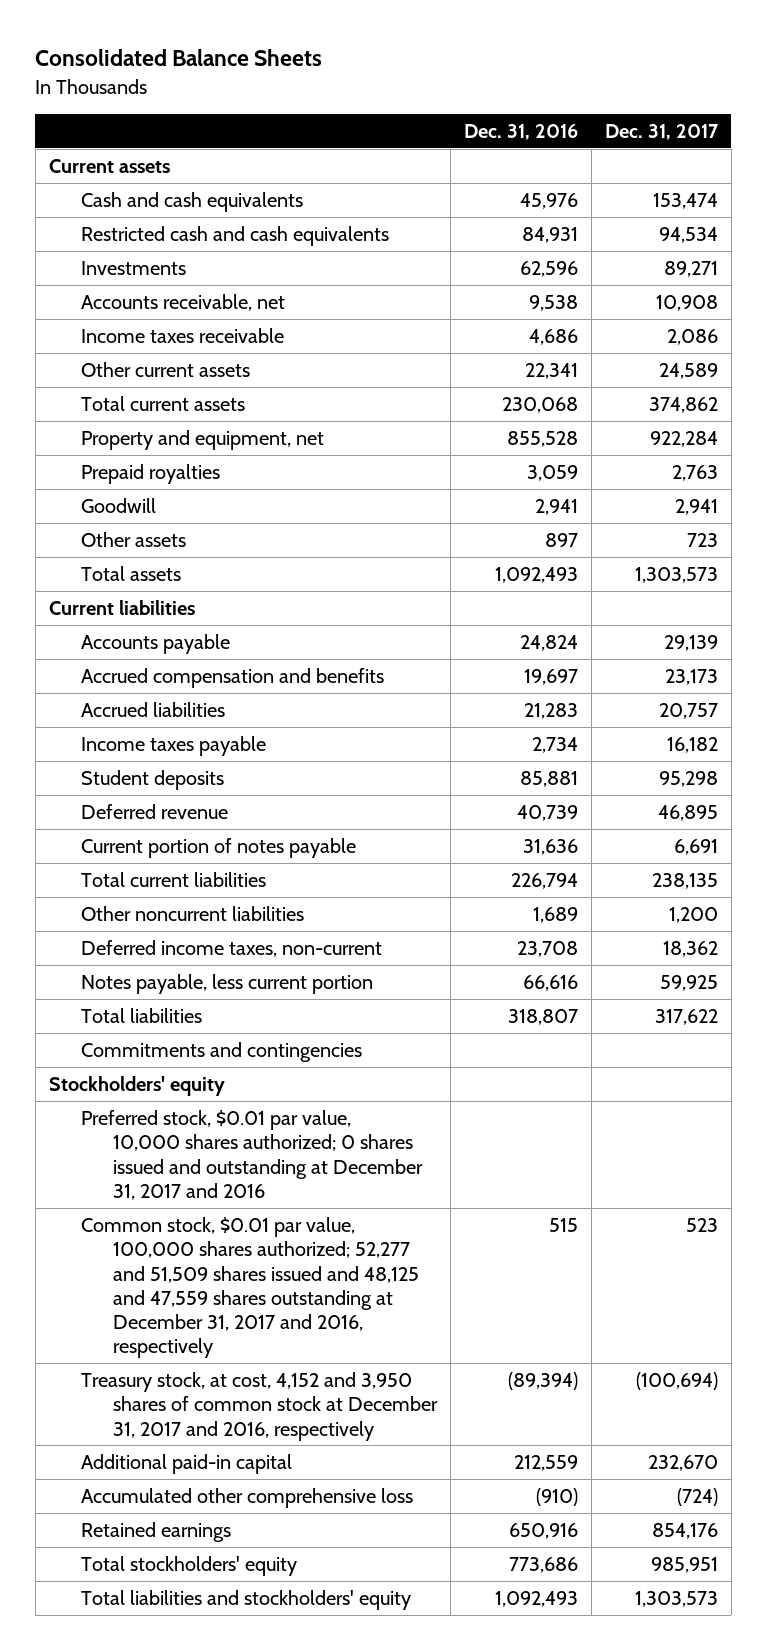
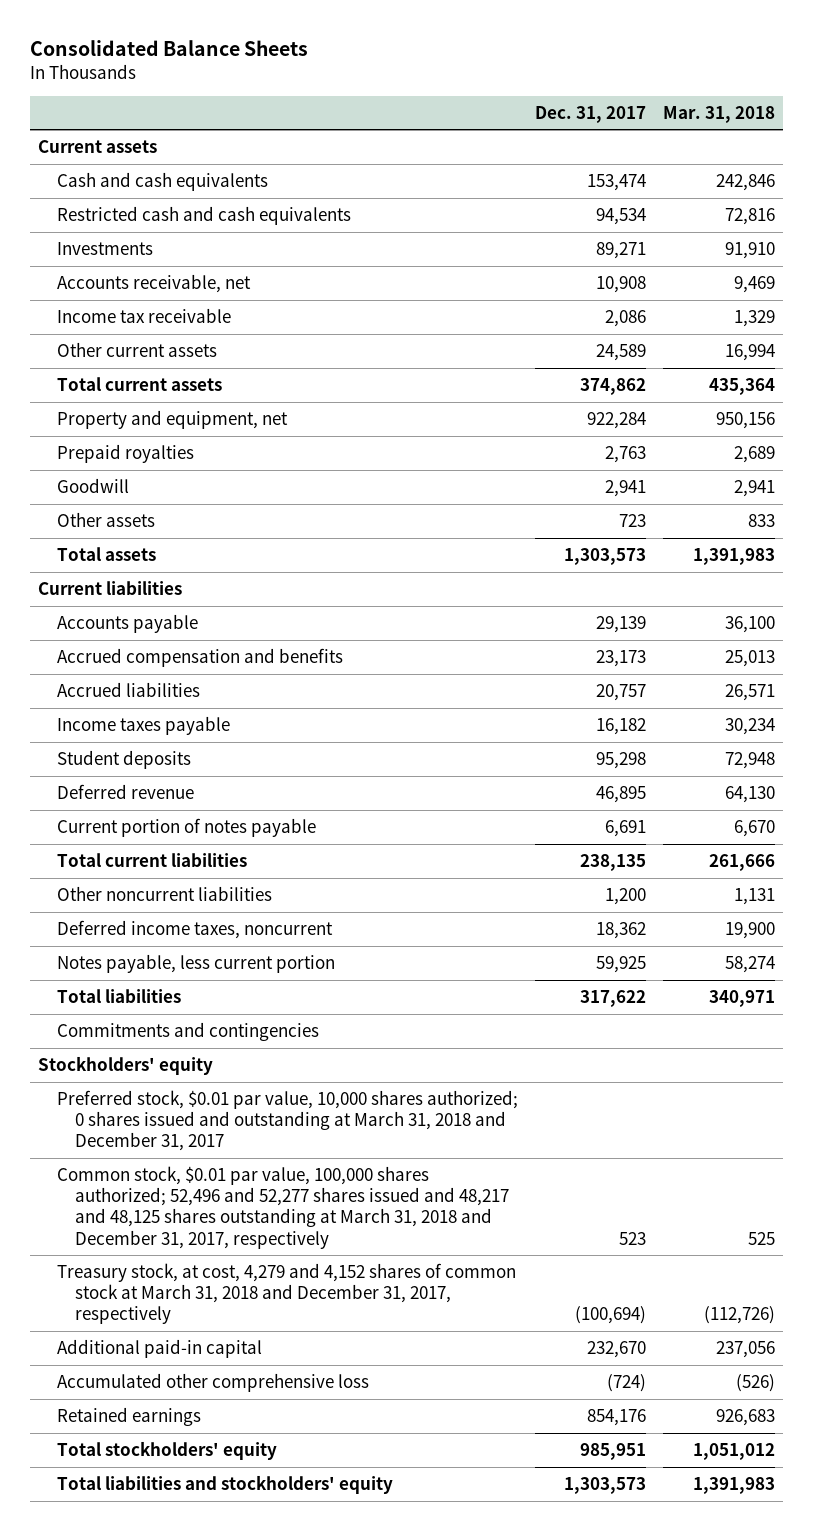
[463,123,578,140] Dec. 31, 2016 -> none
none -> [662,105,775,123] Mar. 31, 2018
[80,327,284,343] Income taxes receivable -> [56,307,231,323] Income tax receivable
[80,939,382,957] Deferred income taxes, non-current -> [56,919,333,939] Deferred income taxes, noncurrent
[80,1109,423,1200] Preferred stock, $0.01 par value, 10,000 shares authorized; 0 shares issued and outstanding at December 31, 2017 and 2016 -> [56,1089,518,1152] Preferred stock, $0.01 par value, 10,000 shares authorized; 0 shares issued and outstanding at March 31, 2018 and December 31, 2017
[80,1216,419,1359] Common stock, $0.01 par value, 100,000 shares authorized; 52,277 and 51,509 shares issued and 48,125 and 47,559 shares outstanding at December 31, 2017 and 2016, respectively -> [56,1165,509,1249] Common stock, $0.01 par value, 100,000 shares authorized; 52,496 and 52,277 shares issued and 48,217 and 48,125 shares outstanding at March 31, 2018 and December 31, 2017, respectively
[80,1371,438,1441] Treasury stock, at cost, 4,152 and 3,950 shares of common stock at December 31, 2017 and 2016, respectively -> [56,1262,516,1325] Treasury stock, at cost, 4,279 and 4,152 shares of common stock at March 31, 2018 and December 31, 2017, respectively

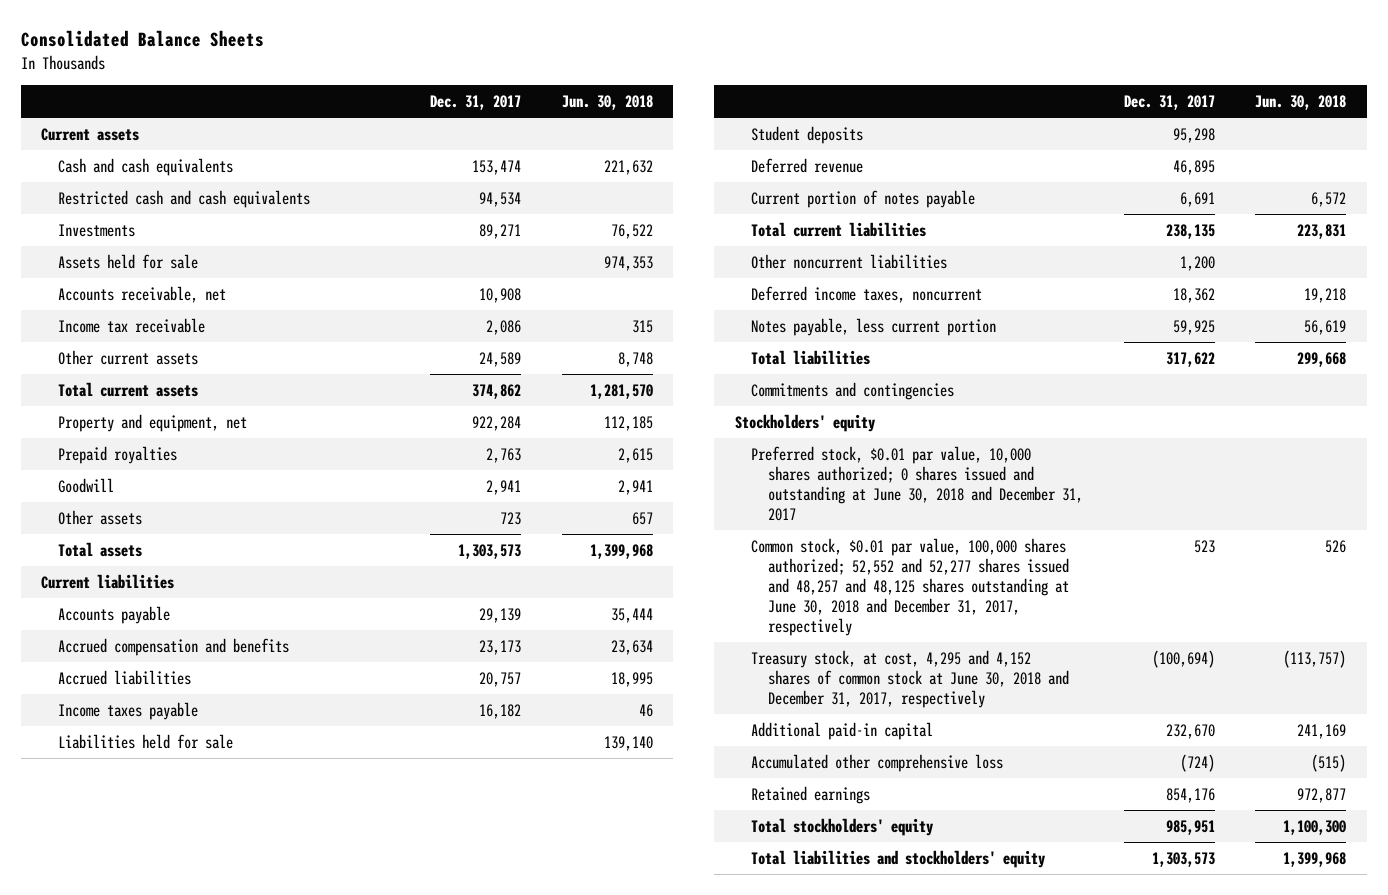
[662,105,775,123] Mar. 31, 2018 -> none
none -> [561,94,653,110] Jun. 30, 2018
none -> [57,253,198,269] Assets held for sale
none -> [57,733,233,749] Liabilities held for sale
[56,1089,518,1152] Preferred stock, $0.01 par value, 10,000 shares authorized; 0 shares issued and outstanding at March 31, 2018 and December 31, 2017 -> [751,445,1084,521] Preferred stock, $0.01 par value, 10,000 shares authorized; 0 shares issued and outstanding at June 30, 2018 and December 31, 2017
[56,1165,509,1249] Common stock, $0.01 par value, 100,000 shares authorized; 52,496 and 52,277 shares issued and 48,217 and 48,125 shares outstanding at March 31, 2018 and December 31, 2017, respectively -> [751,537,1070,636] Common stock, $0.01 par value, 100,000 shares authorized; 52,552 and 52,277 shares issued and 48,257 and 48,125 shares outstanding at June 30, 2018 and December 31, 2017, respectively
[56,1262,516,1325] Treasury stock, at cost, 4,279 and 4,152 shares of common stock at March 31, 2018 and December 31, 2017, respectively -> [751,649,1070,708] Treasury stock, at cost, 4,295 and 4,152 shares of common stock at June 30, 2018 and December 31, 2017, respectively

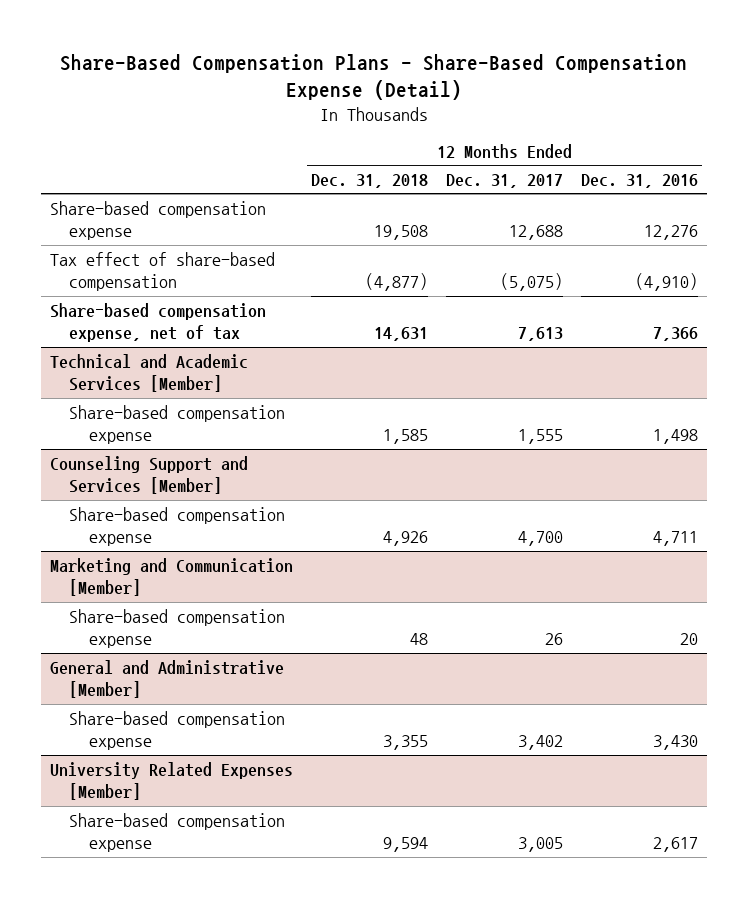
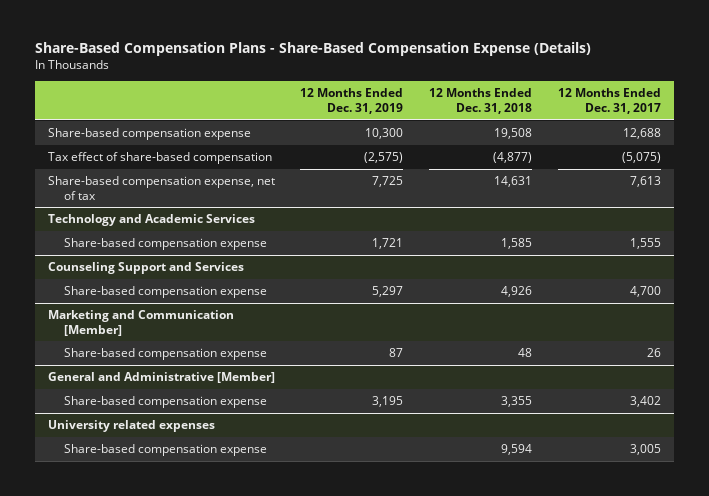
[60,53,688,101] Share-Based Compensation Plans - Share-Based Compensation Expense (Detail) -> [34,42,591,57] Share-Based Compensation Plans - Share-Based Compensation Expense (Details)
[580,173,698,188] Dec. 31, 2016 -> none
none -> [300,88,404,114] 12 Months Ended Dec. 31, 2019
[50,353,249,393] Technical and Academic Services [Member] -> [47,214,255,227] Technology and Academic Services
[50,455,249,495] Counseling Support and Services [Member] -> [47,262,244,275] Counseling Support and Services
[50,761,294,801] University Related Expenses [Member] -> [47,420,215,433] University related expenses

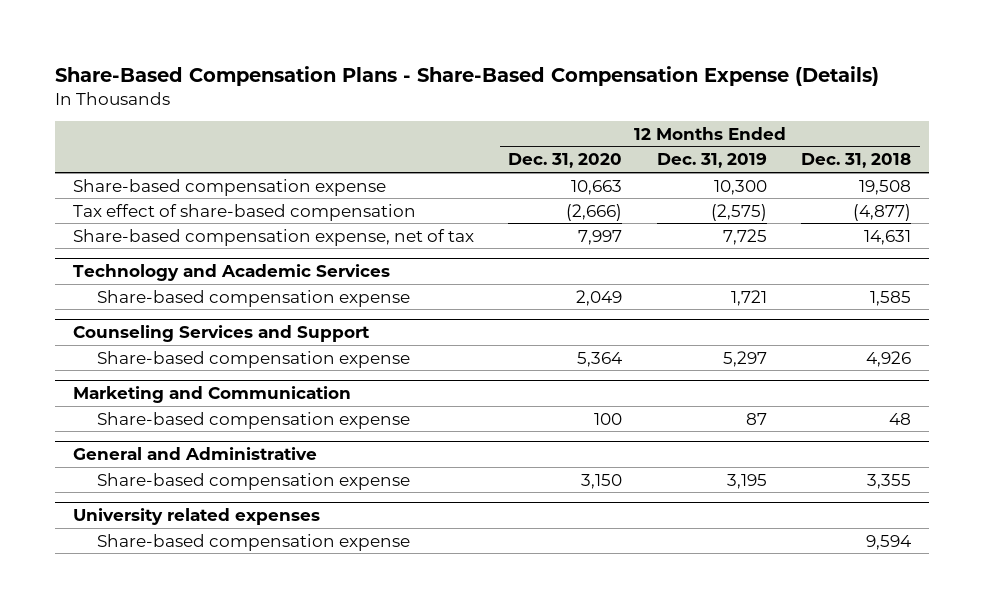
[557,88,661,114] 12 Months Ended Dec. 31, 2017 -> none
none -> [508,153,623,169] Dec. 31, 2020
[47,262,244,275] Counseling Support and Services -> [72,325,370,343] Counseling Services and Support
[47,310,234,336] Marketing and Communication [Member] -> [72,386,351,404] Marketing and Communication
[47,372,275,384] General and Administrative [Member] -> [72,447,317,461] General and Administrative

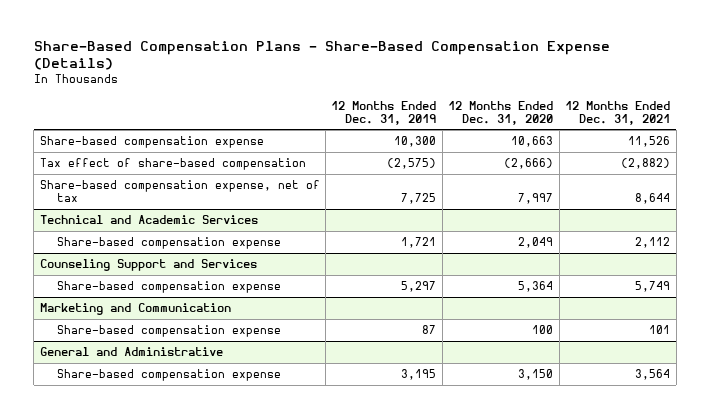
[801,153,912,169] Dec. 31, 2018 -> none
none -> [565,100,671,125] 12 Months Ended Dec. 31, 2021
[72,264,390,282] Technology and Academic Services -> [39,215,258,225] Technical and Academic Services
[72,325,370,343] Counseling Services and Support -> [39,259,257,272] Counseling Support and Services
[72,508,320,526] University related expenses -> none
[97,533,411,551] Share-based compensation expense -> none

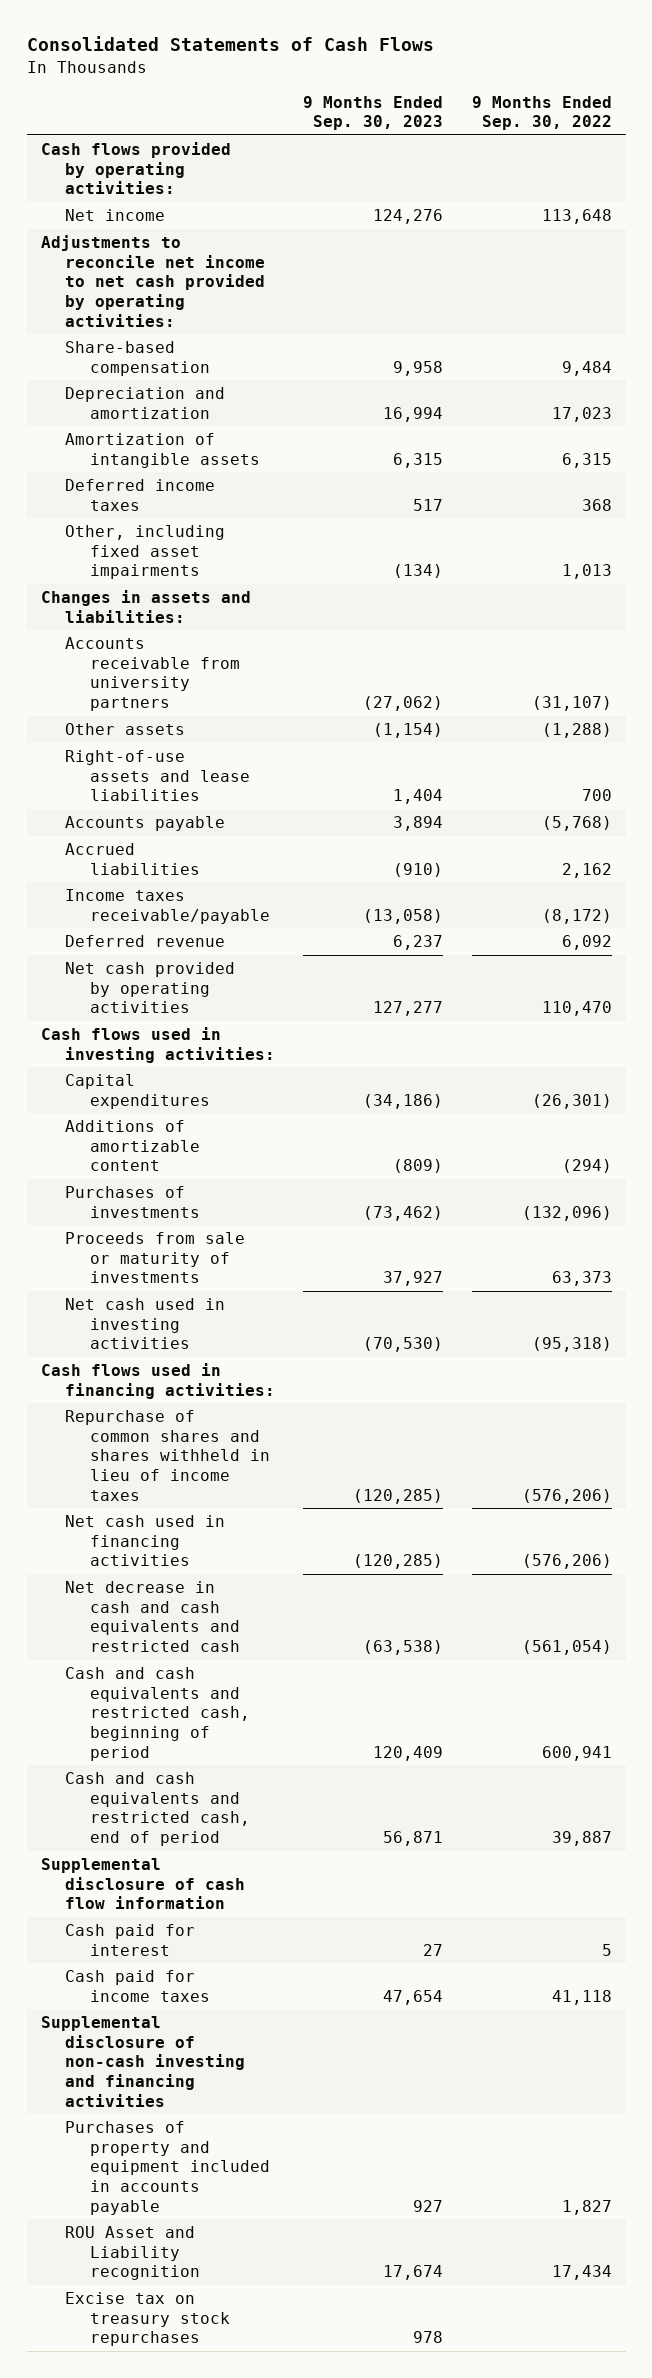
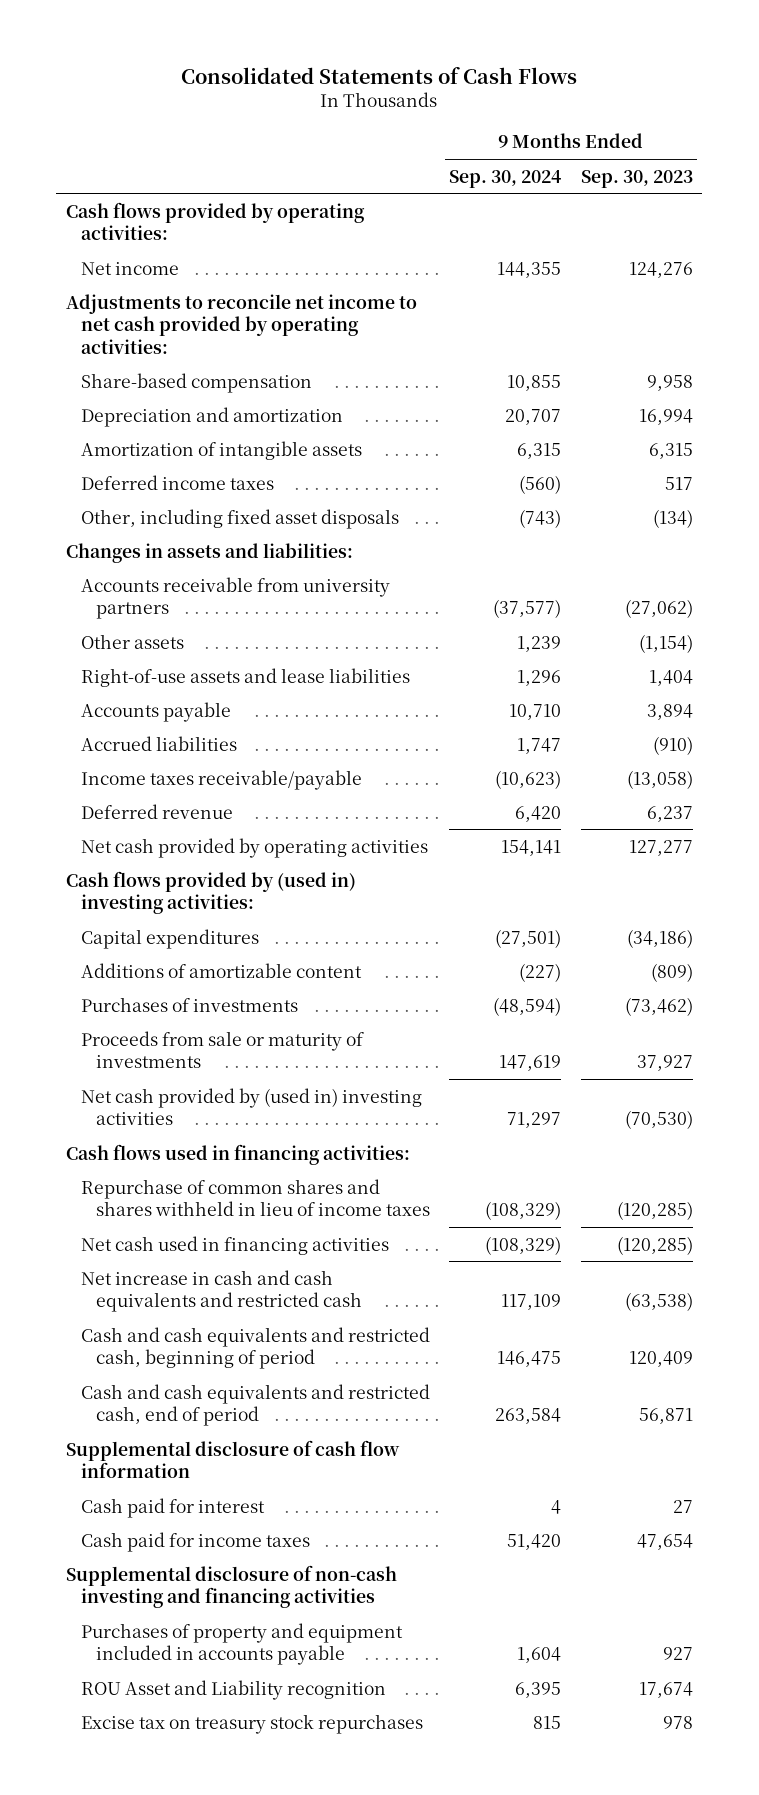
[471,95,612,131] 9 Months Ended Sep. 30, 2022 -> none
none -> [449,169,562,188] Sep. 30, 2024
[65,525,226,580] Other, including fixed asset impairments -> [81,508,400,529] Other, including fixed asset disposals
[40,1027,276,1063] Cash flows used in investing activities: -> [66,870,357,915] Cash flows provided by (used in) investing activities:
[65,1298,226,1350] Net cash used in investing activities -> [81,1087,423,1126] Net cash provided by (used in) investing activities
[65,1581,240,1653] Net decrease in cash and cash equivalents and restricted cash -> [81,1269,363,1313] Net increase in cash and cash equivalents and restricted cash

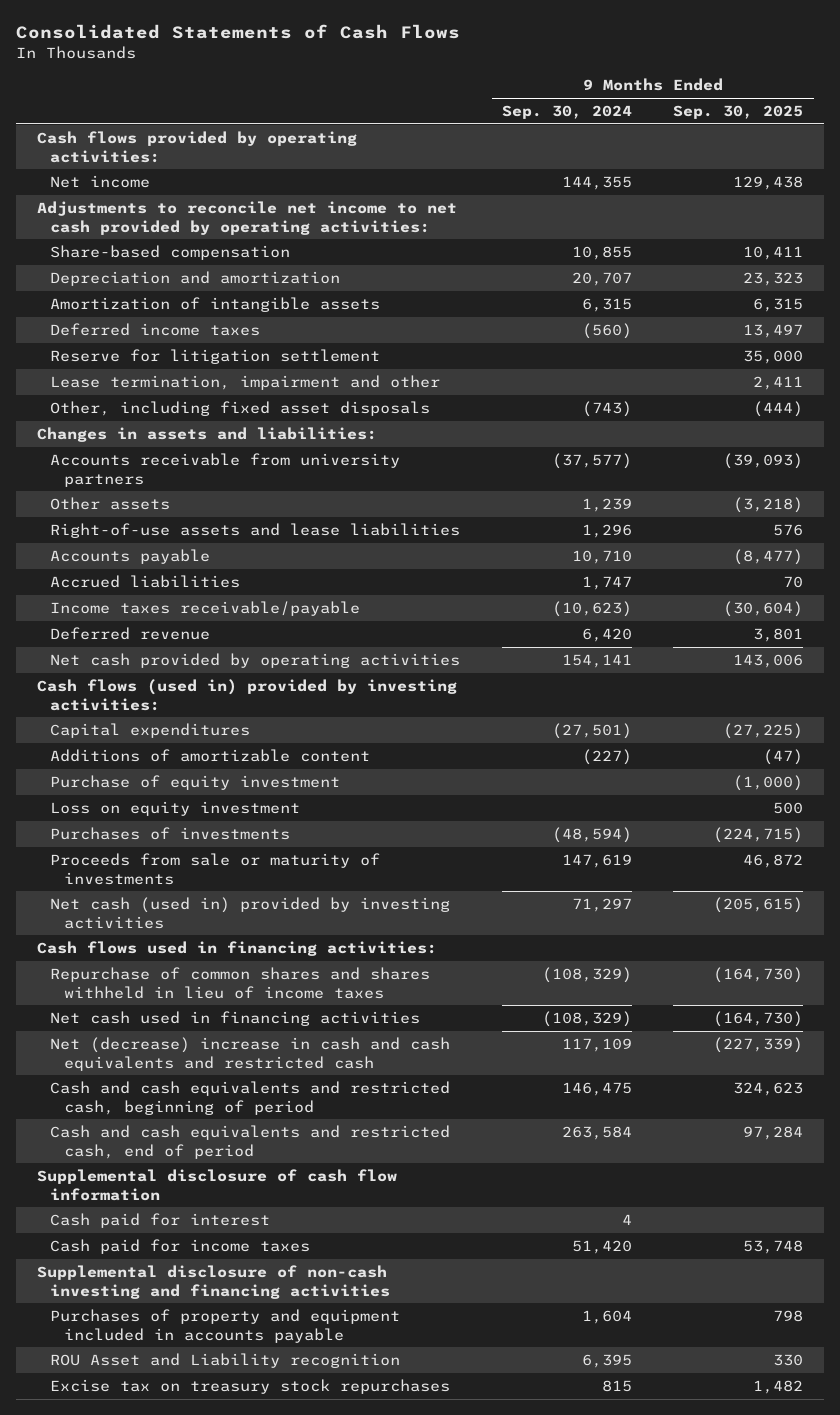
[580,169,693,188] Sep. 30, 2023 -> none
none -> [673,104,804,119] Sep. 30, 2025
none -> [50,348,381,364] Reserve for litigation settlement
none -> [50,374,441,390] Lease termination, impairment and other
[66,870,357,915] Cash flows provided by (used in) investing activities: -> [36,678,457,711] Cash flows (used in) provided by investing activities:
none -> [50,774,341,790] Purchase of equity investment
none -> [50,800,301,816] Loss on equity investment
[81,1087,423,1126] Net cash provided by (used in) investing activities -> [50,896,451,929] Net cash (used in) provided by investing activities
[81,1269,363,1313] Net increase in cash and cash equivalents and restricted cash -> [50,1036,451,1071] Net (decrease) increase in cash and cash equivalents and restricted cash

